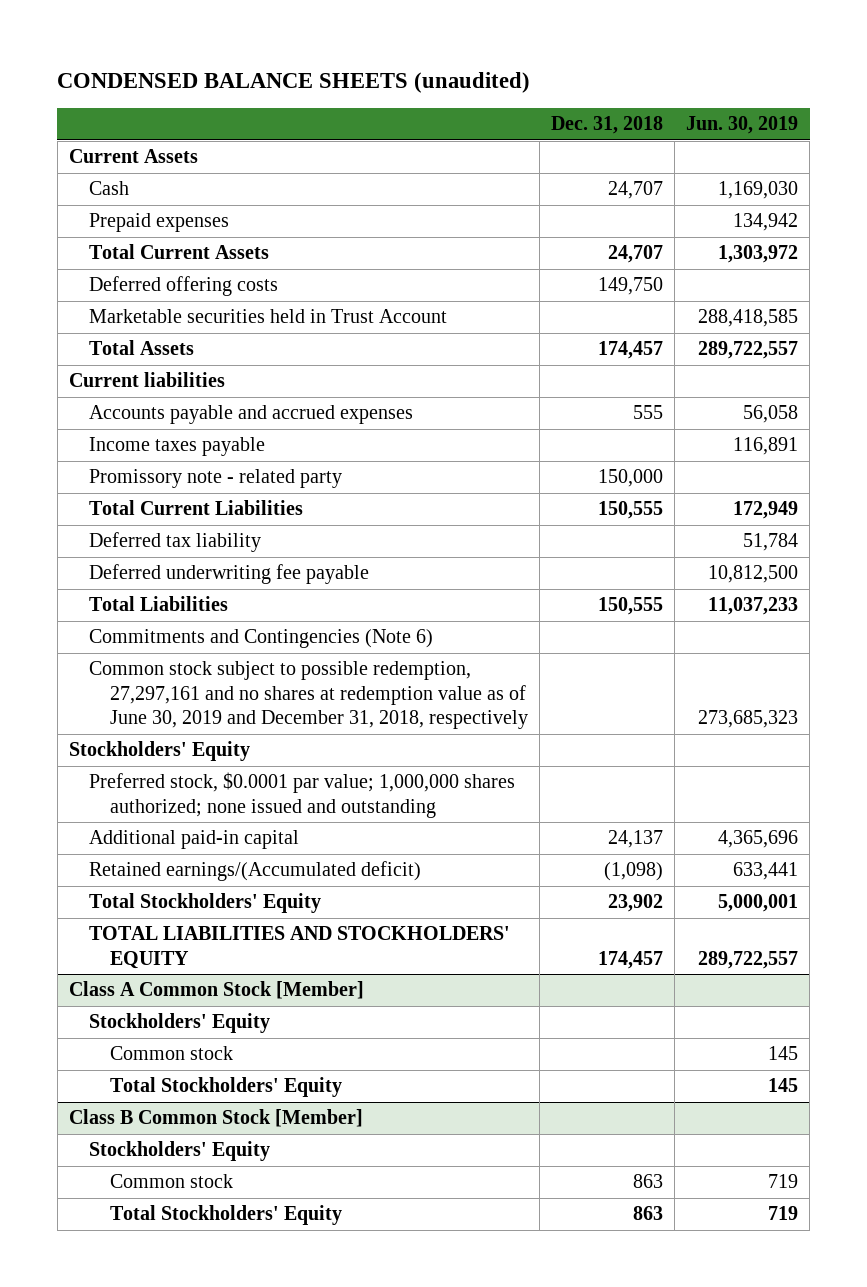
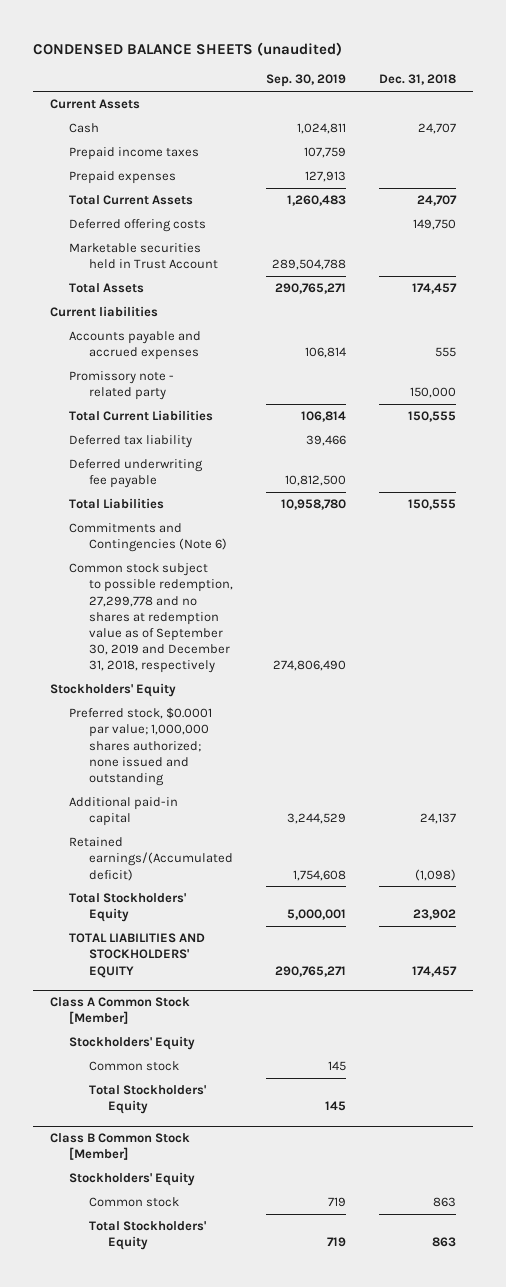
[686,116,799,135] Jun. 30, 2019 -> none
none -> [266,74,347,88] Sep. 30, 2019
none -> [69,147,200,161] Prepaid income taxes
[89,437,266,457] Income taxes payable -> none
[89,661,528,730] Common stock subject to possible redemption, 27,297,161 and no shares at redemption value as of June 30, 2019 and December 31, 2018, respectively -> [69,563,233,674] Common stock subject to possible redemption, 27,299,778 and no shares at redemption value as of September 30, 2019 and December 31, 2018, respectively

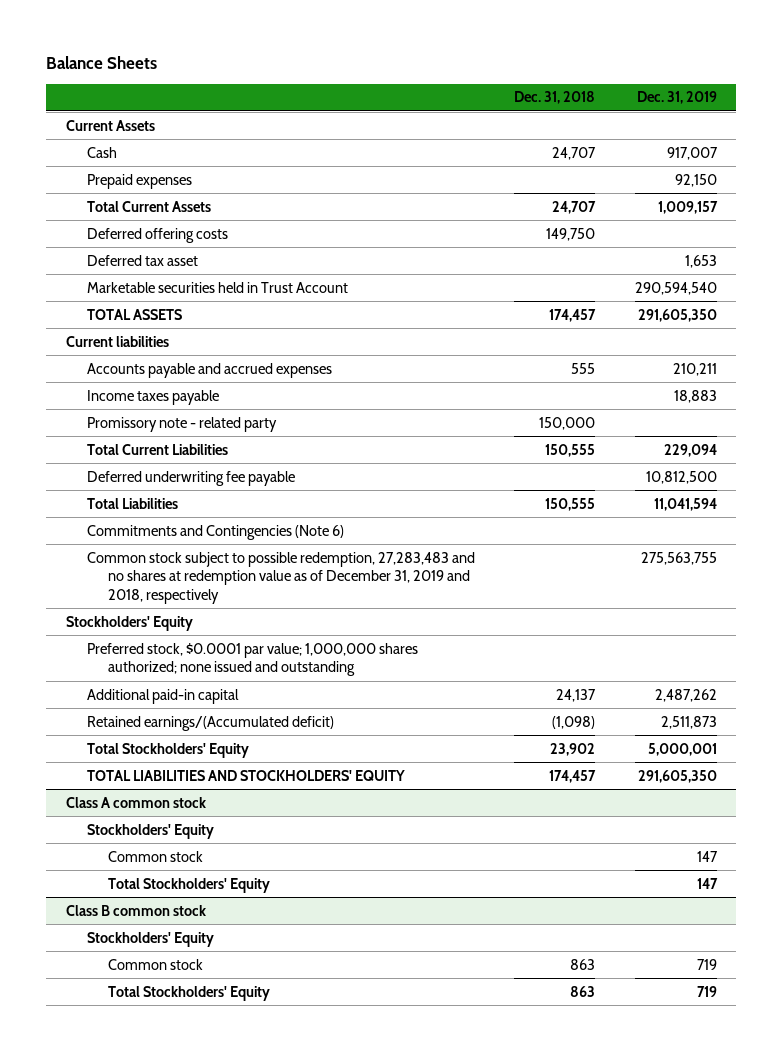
[33,41,343,56] CONDENSED BALANCE SHEETS (unaudited) -> [46,56,158,70] Balance Sheets
[266,74,347,88] Sep. 30, 2019 -> none
none -> [636,91,717,105] Dec. 31, 2019
[69,147,200,161] Prepaid income taxes -> none
none -> [87,254,199,266] Deferred tax asset
[69,283,145,294] Total Assets -> [87,308,183,320] TOTAL ASSETS
none -> [87,389,220,405] Income taxes payable
[69,435,193,449] Deferred tax liability -> none
[69,563,233,674] Common stock subject to possible redemption, 27,299,778 and no shares at redemption value as of September 30, 2019 and December 31, 2018, respectively -> [87,551,476,604] Common stock subject to possible redemption, 27,283,483 and no shares at redemption value as of December 31, 2019 and 2018, respectively
[49,997,190,1025] Class A Common Stock [Member] -> [65,796,206,808] Class A common stock
[49,1133,190,1161] Class B Common Stock [Member] -> [65,904,206,916] Class B common stock

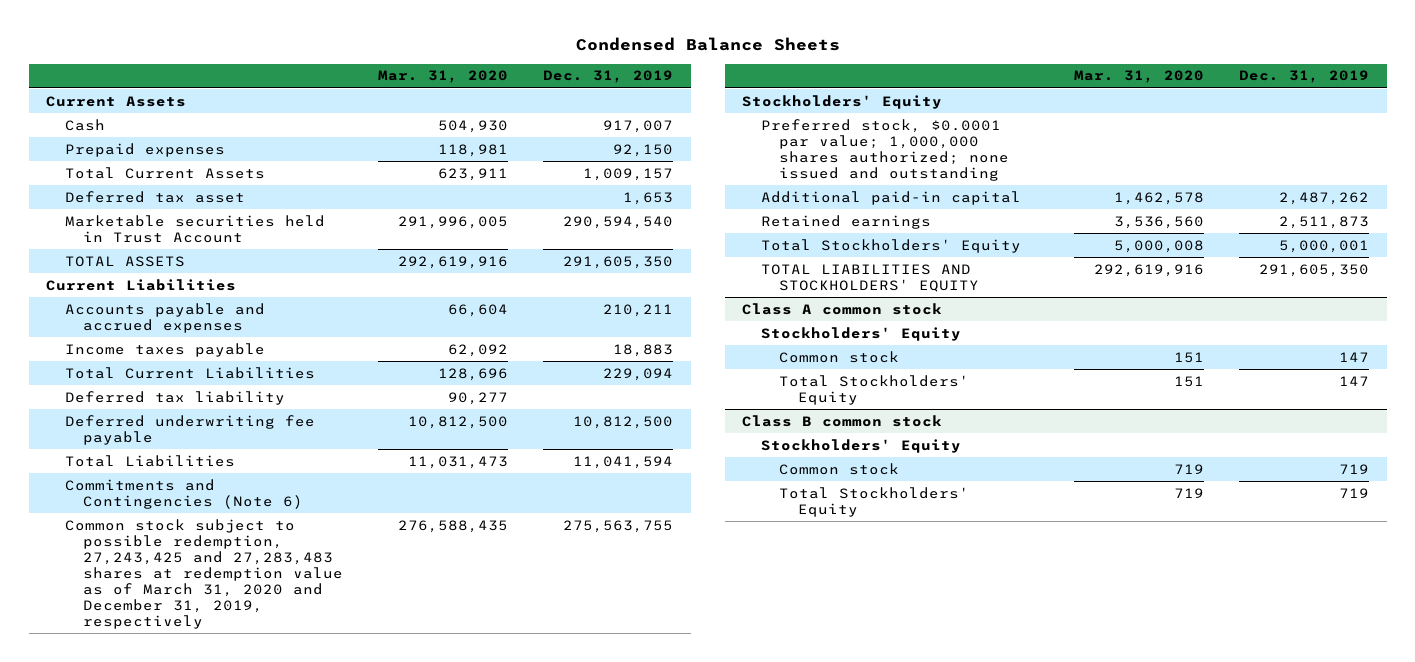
[46,56,158,70] Balance Sheets -> [575,36,840,51] Condensed Balance Sheets
[514,91,596,105] Dec. 31, 2018 -> none
none -> [378,70,509,84] Mar. 31, 2020
[87,227,229,243] Deferred offering costs -> none
[65,335,169,347] Current liabilities -> [46,278,237,291] Current Liabilities
[87,416,278,432] Promissory note - related party -> none
none -> [64,390,285,405] Deferred tax liability
[87,551,476,604] Common stock subject to possible redemption, 27,283,483 and no shares at redemption value as of December 31, 2019 and 2018, respectively -> [64,518,344,629] Common stock subject to possible redemption, 27,243,425 and 27,283,483 shares at redemption value as of March 31, 2020 and December 31, 2019, respectively
[87,715,335,731] Retained earnings/(Accumulated deficit) -> [760,214,931,229] Retained earnings

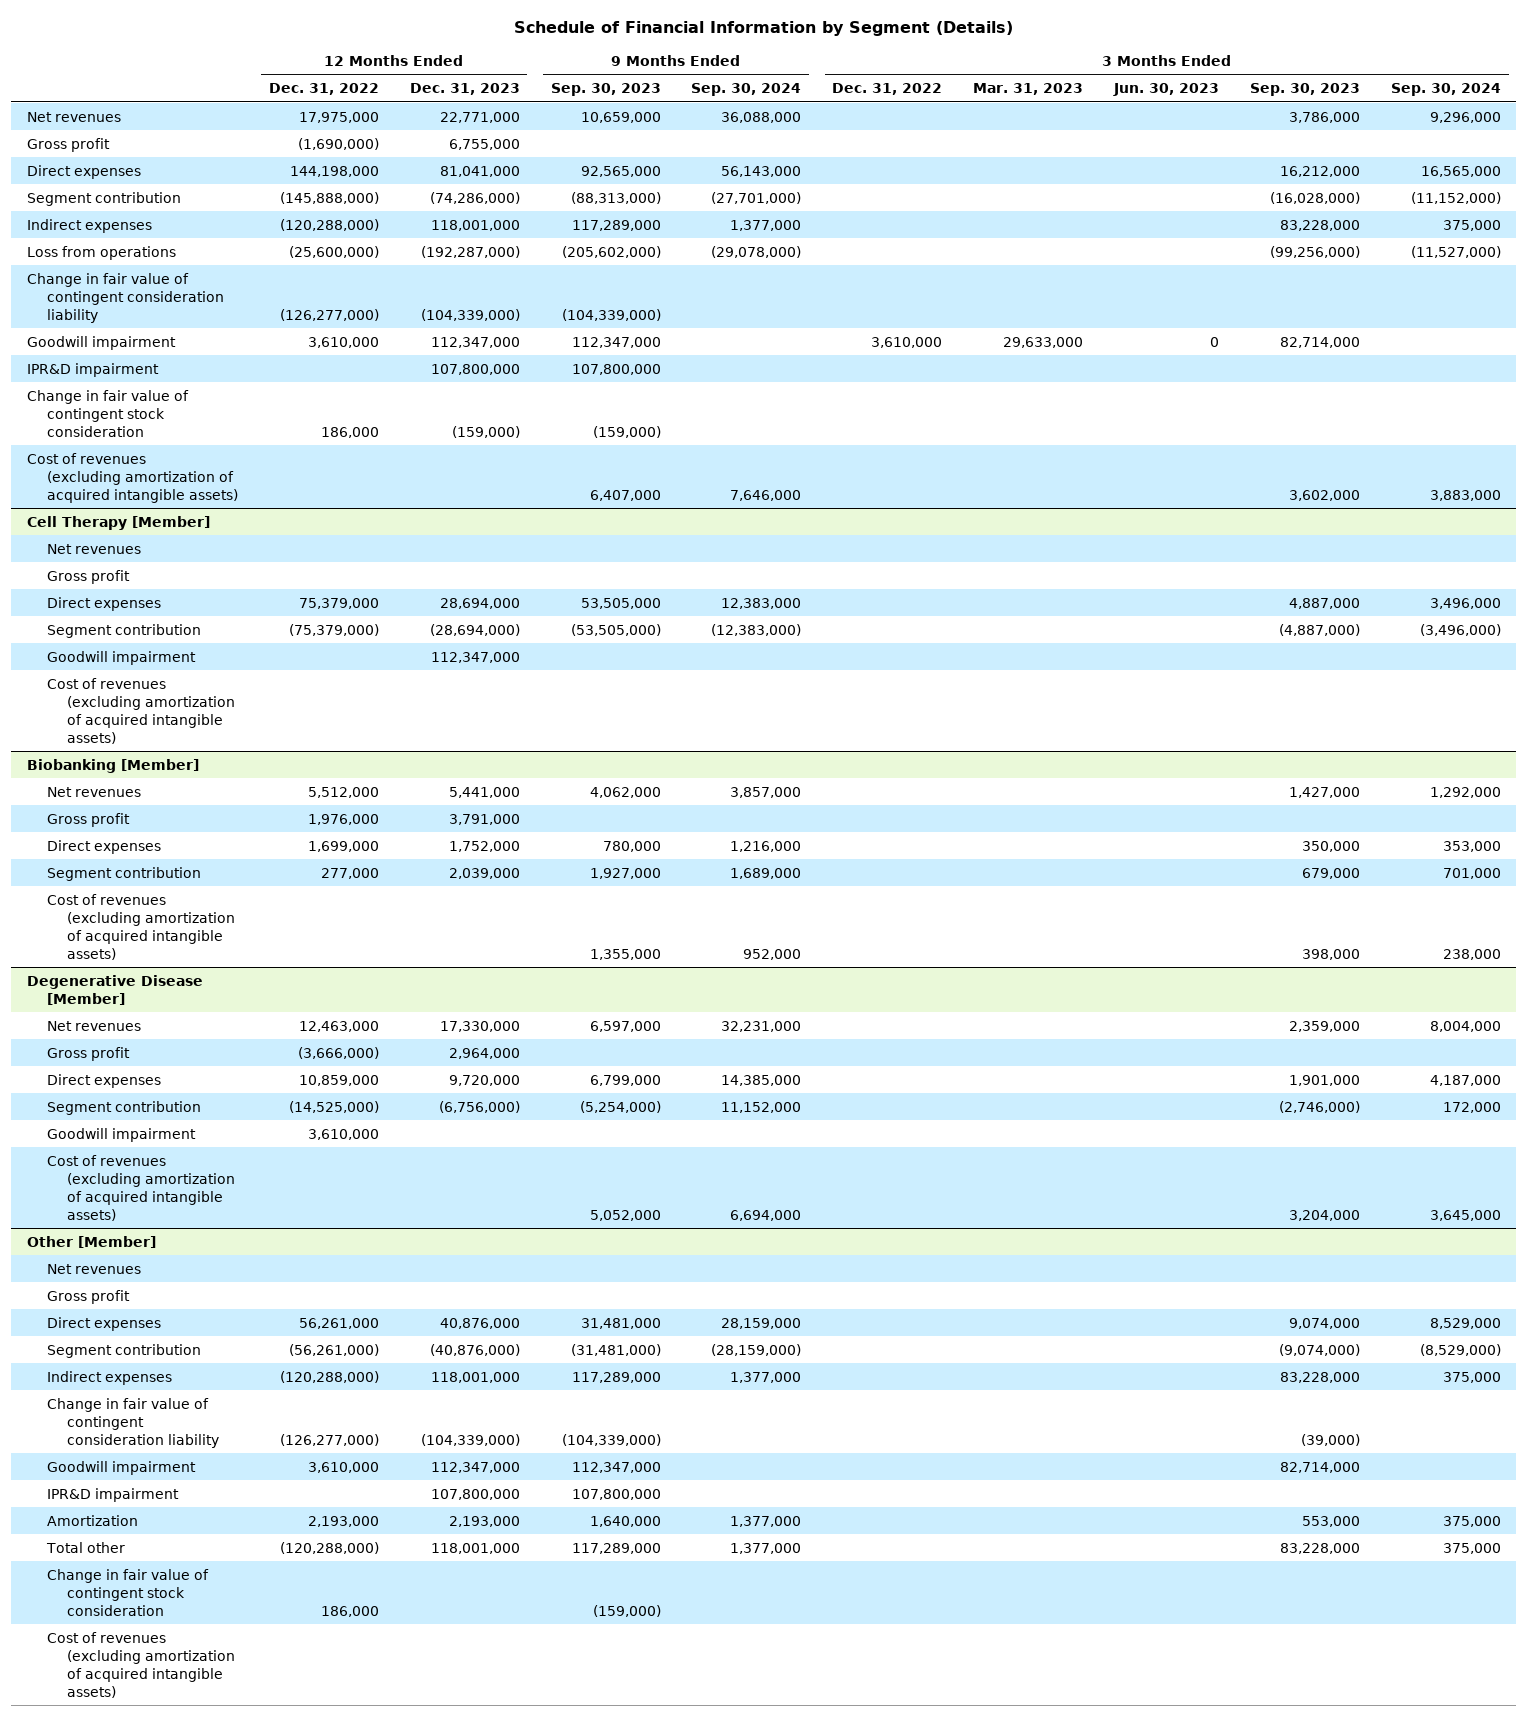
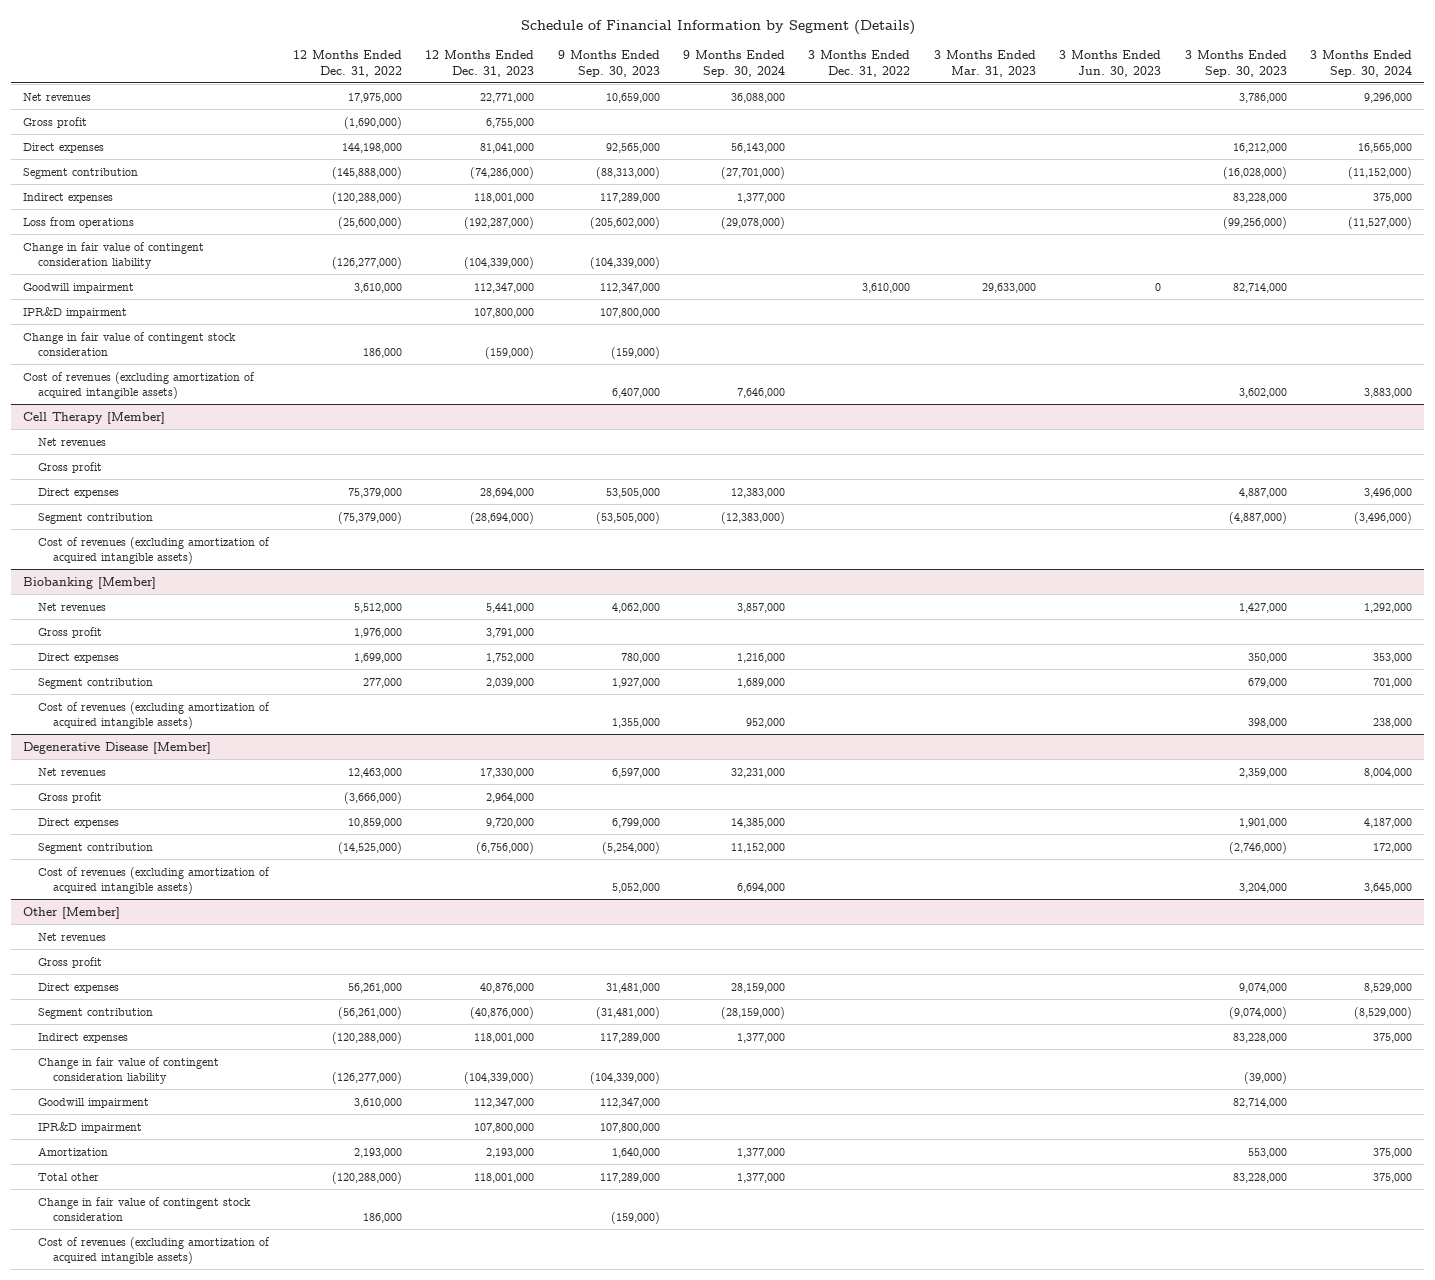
[46,650,196,665] Goodwill impairment -> none
[46,1127,196,1142] Goodwill impairment -> none

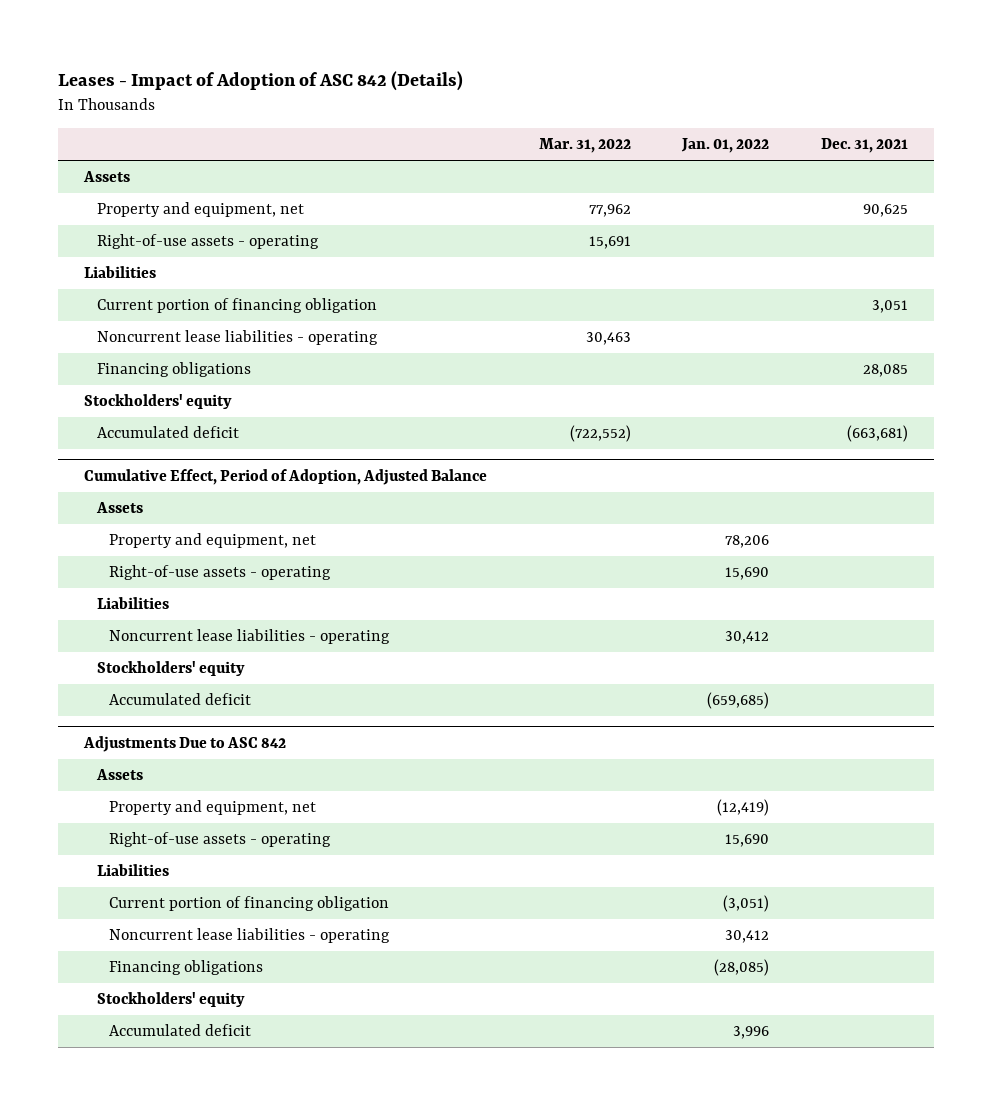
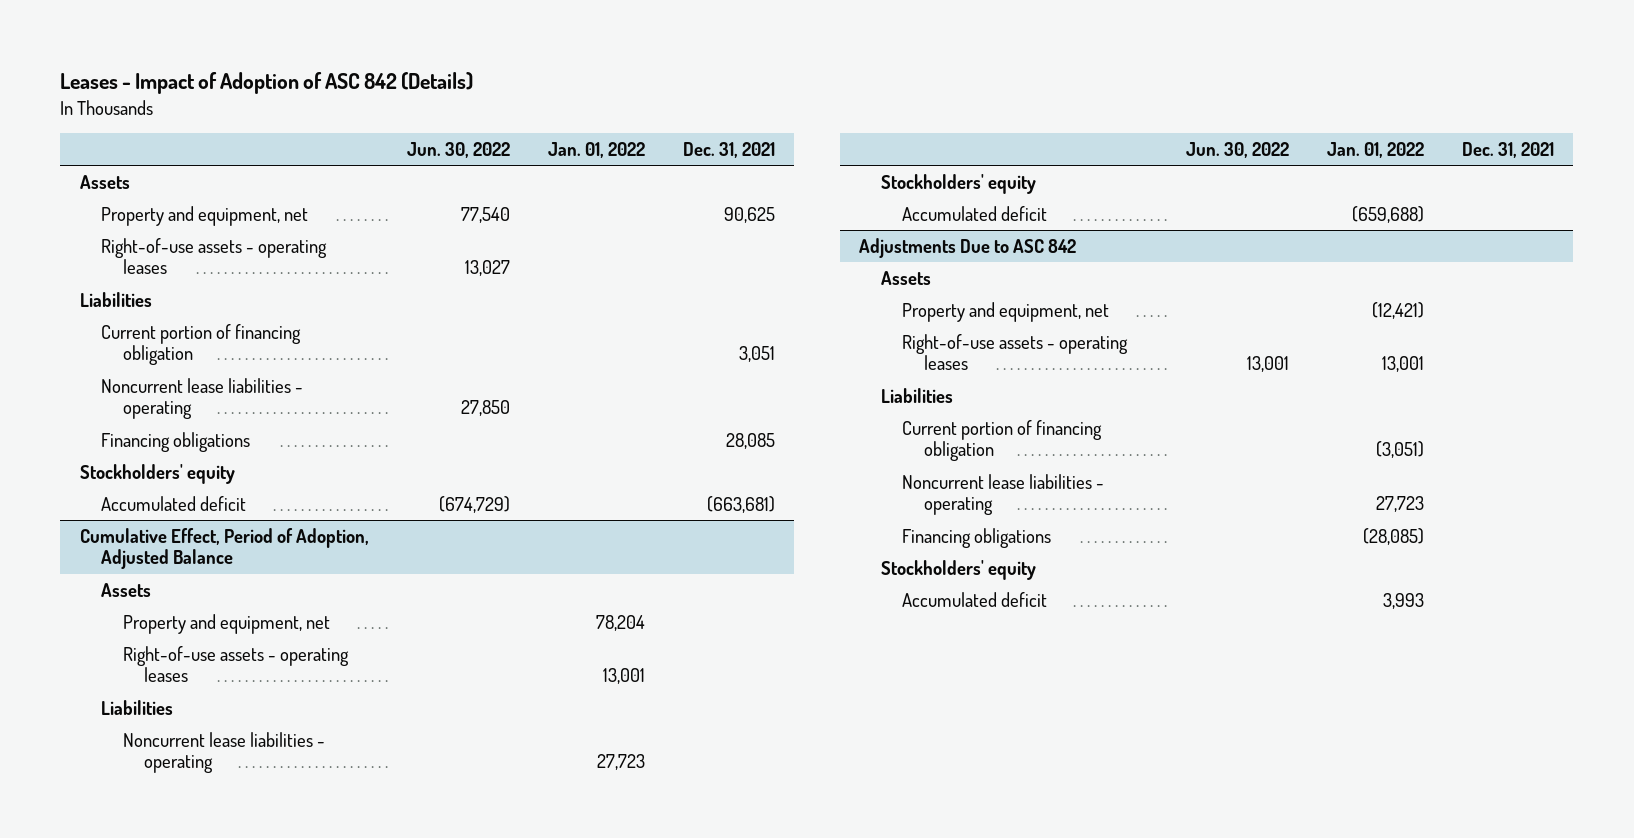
[538,138,631,154] Mar. 31, 2022 -> none
none -> [406,142,510,159] Jun. 30, 2022
[96,234,319,250] Right-of-use assets - operating -> [101,237,328,275] Right-of-use assets - operating leases
[725,535,770,549] 78,206 -> [595,614,645,631] 78,204
[109,565,332,581] Right-of-use assets - operating -> [122,645,349,683] Right-of-use assets - operating leases
[725,567,770,581] 15,690 -> [602,668,645,685] 13,001
[725,631,770,645] 30,412 -> [596,754,645,771] 27,723
[707,692,770,710] (659,685) -> [1352,205,1425,223] (659,688)
[717,799,770,817] (12,419) -> [1372,301,1425,319] (12,421)
[109,832,332,848] Right-of-use assets - operating -> [902,333,1129,371] Right-of-use assets - operating leases
[725,834,770,848] 15,690 -> [1382,356,1425,373] 13,001
[725,930,770,944] 30,412 -> [1376,496,1425,513] 27,723
[733,1026,770,1040] 3,996 -> [1383,592,1425,609] 3,993

